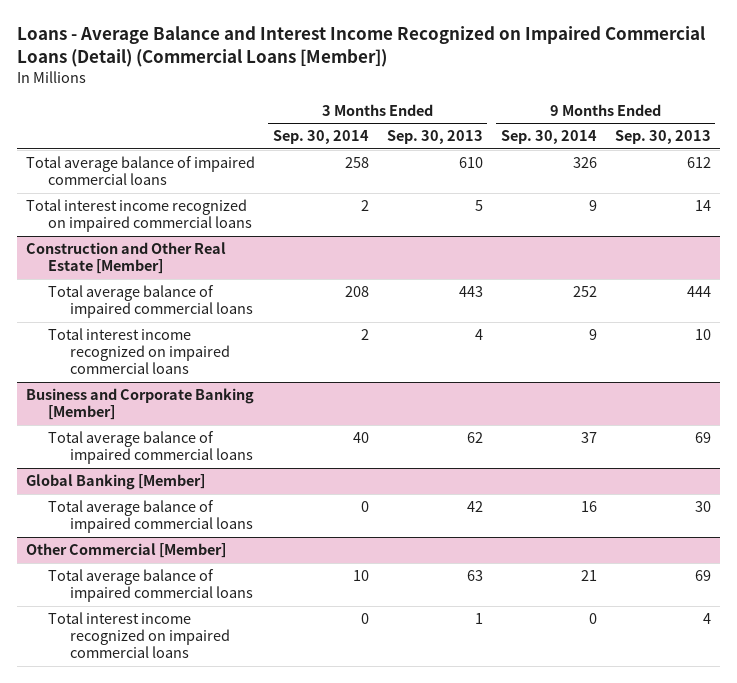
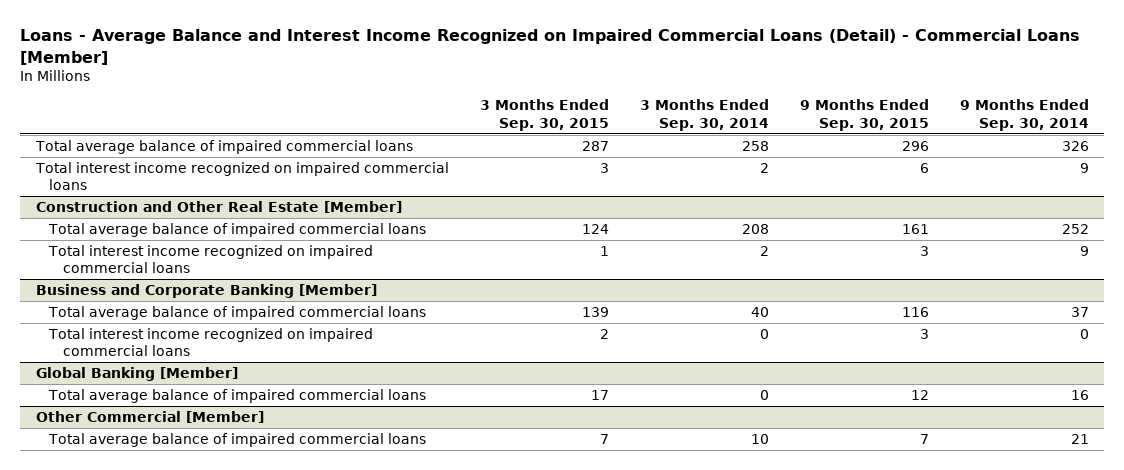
[17,25,706,67] Loans - Average Balance and Interest Income Recognized on Impaired Commercial Loans (Detail) (Commercial Loans [Member]) -> [20,29,1081,65] Loans - Average Balance and Interest Income Recognized on Impaired Commercial Loans (Detail) - Commercial Loans [Member]
[386,130,483,145] Sep. 30, 2013 -> none
[614,130,711,145] Sep. 30, 2013 -> none
none -> [479,99,609,131] 3 Months Ended Sep. 30, 2015
none -> [799,99,929,131] 9 Months Ended Sep. 30, 2015
none -> [48,327,374,357] Total interest income recognized on impaired commercial loans
[47,612,230,659] Total interest income recognized on impaired commercial loans -> none

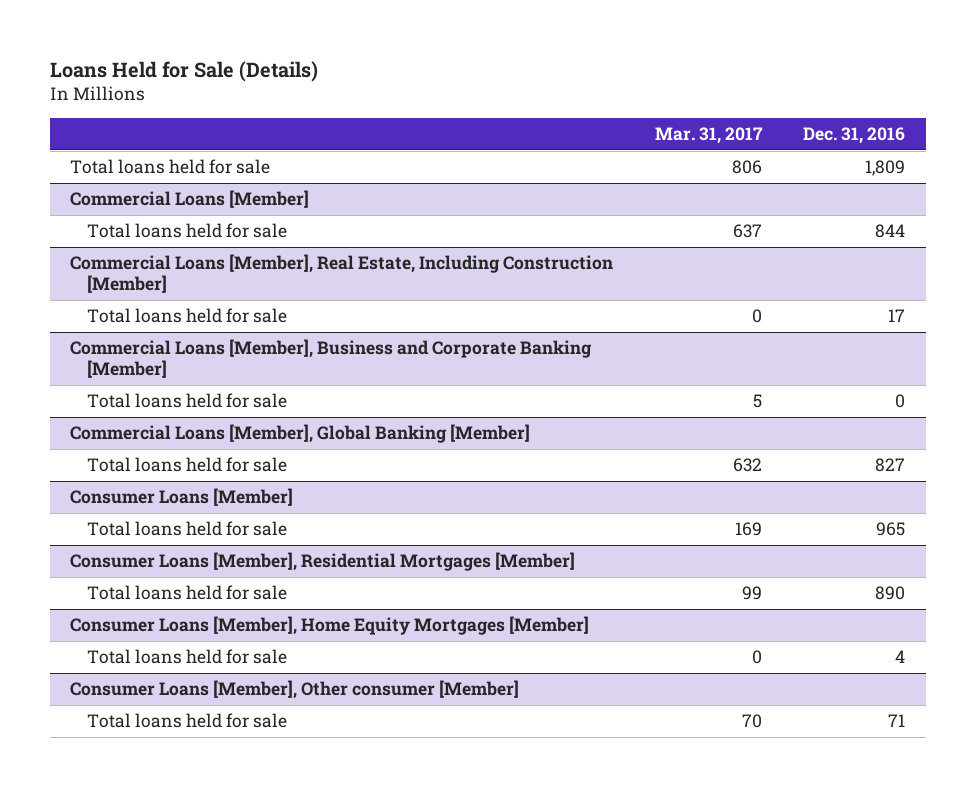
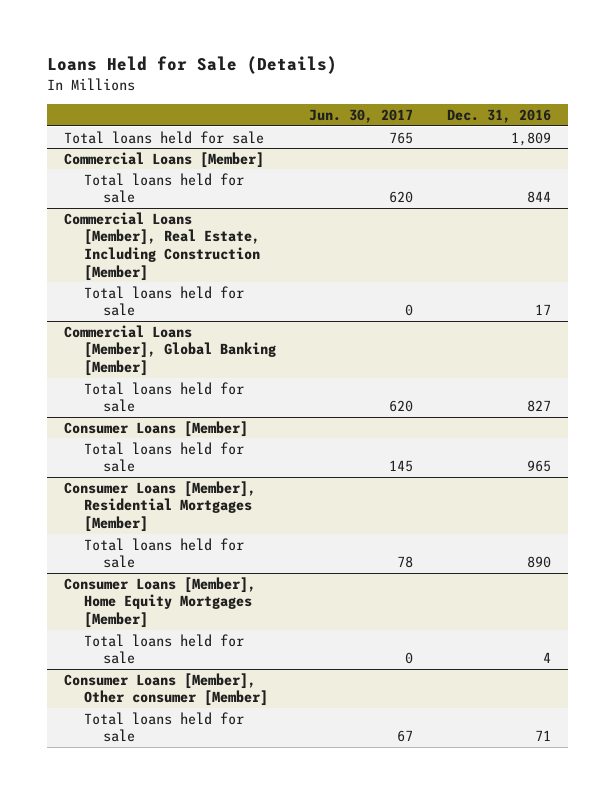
[654,127,763,145] Mar. 31, 2017 -> none
none -> [309,109,414,124] Jun. 30, 2017
[70,339,593,379] Commercial Loans [Member], Business and Corporate Banking [Member] -> none
[86,393,287,409] Total loans held for sale -> none

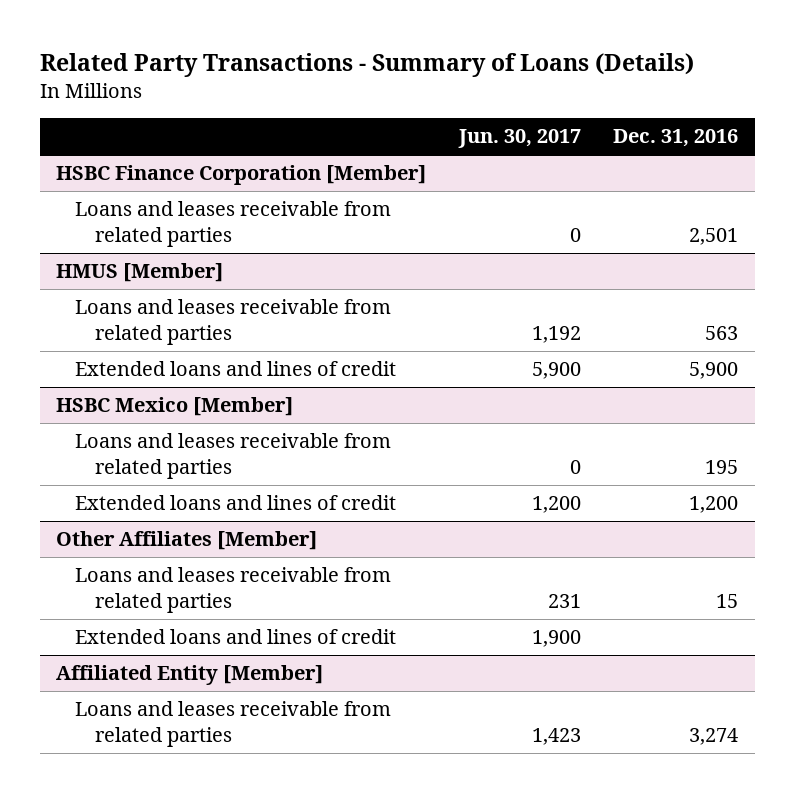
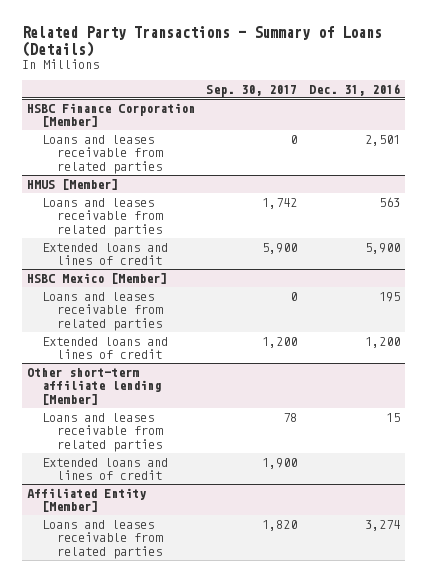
[457,129,581,149] Jun. 30, 2017 -> none
none -> [206,84,298,97] Sep. 30, 2017
[55,531,317,551] Other Affiliates [Member] -> [27,367,162,406] Other short-term affiliate lending [Member]

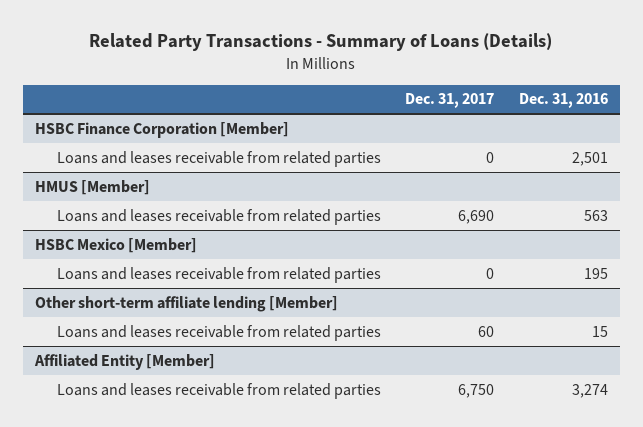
[206,84,298,97] Sep. 30, 2017 -> none
none -> [405,93,495,109] Dec. 31, 2017
[42,242,169,266] Extended loans and lines of credit -> none
[42,336,169,360] Extended loans and lines of credit -> none
[42,457,169,481] Extended loans and lines of credit -> none

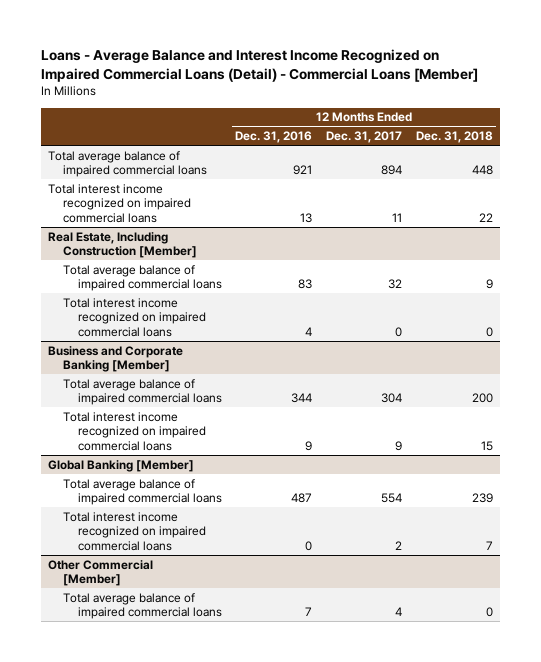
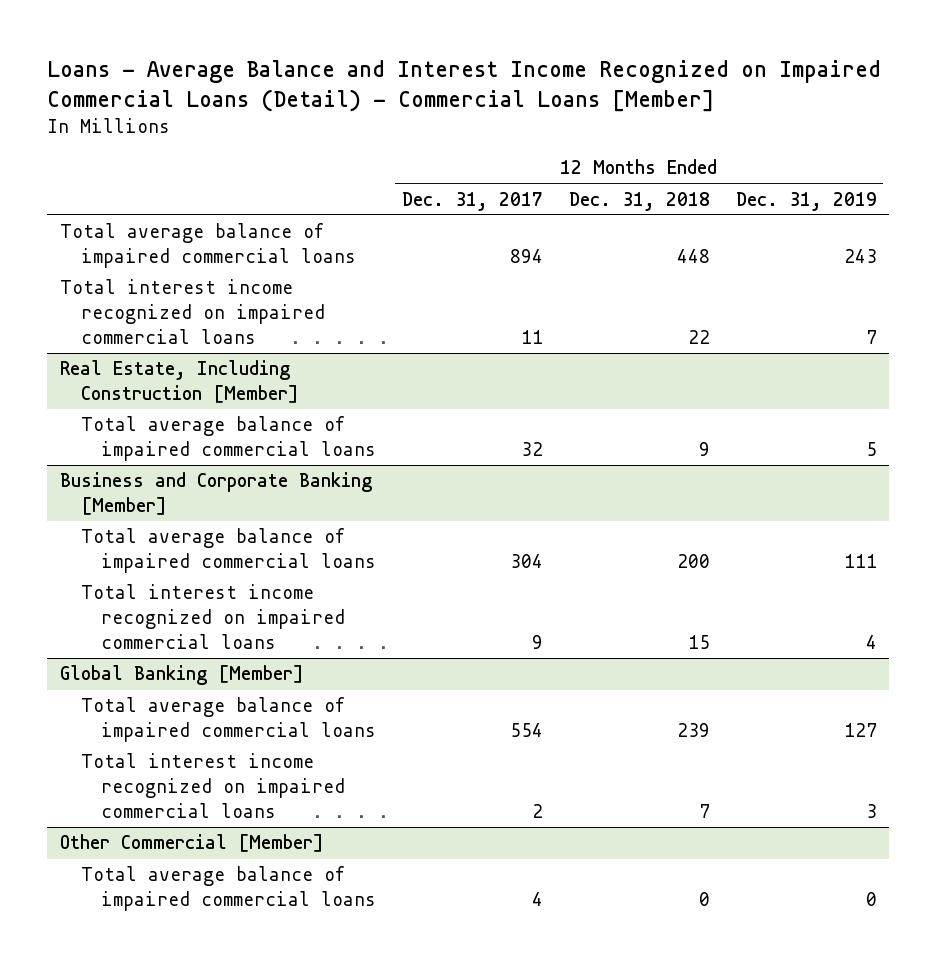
[235,131,313,144] Dec. 31, 2016 -> none
none -> [735,191,877,211] Dec. 31, 2019
[62,297,206,337] Total interest income recognized on impaired commercial loans -> none

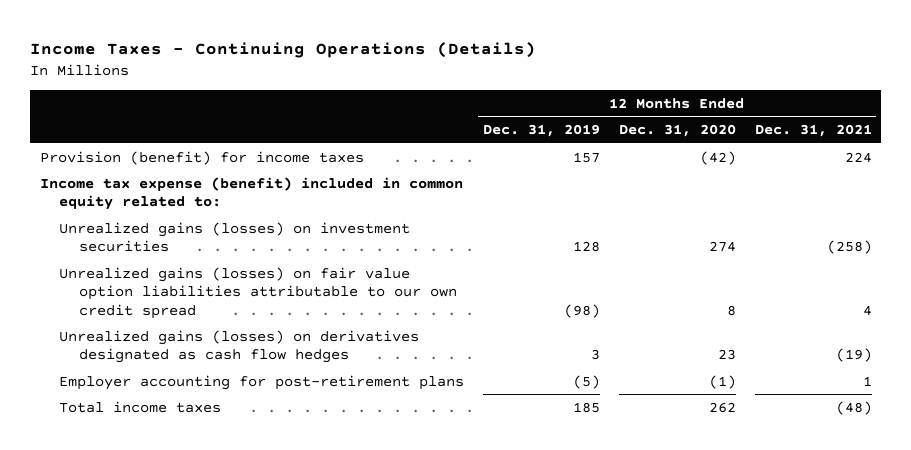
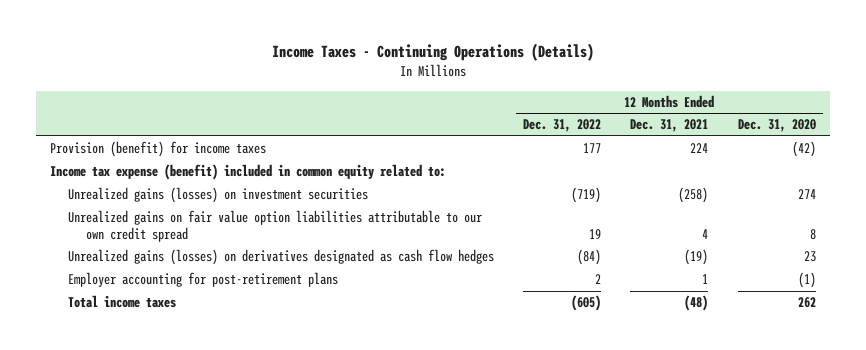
[483,124,601,138] Dec. 31, 2019 -> none
none -> [523,119,602,133] Dec. 31, 2022
[59,266,457,319] Unrealized gains (losses) on fair value option liabilities attributable to our own credit spread -> [68,210,483,243] Unrealized gains on fair value option liabilities attributable to our own credit spread

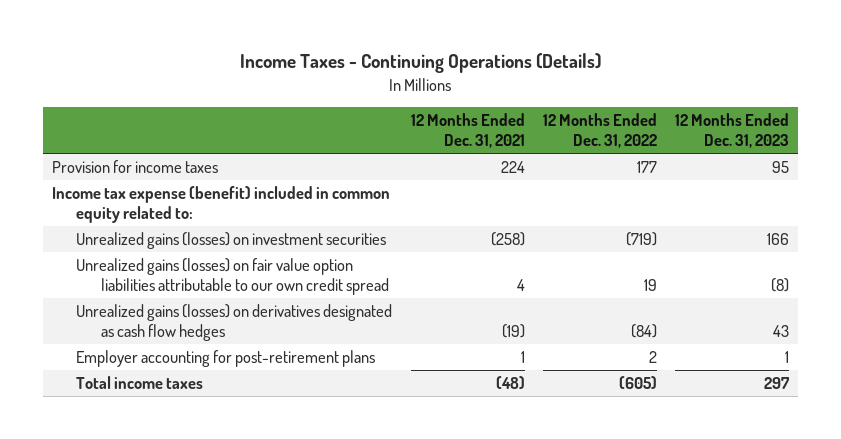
[737,119,816,133] Dec. 31, 2020 -> none
none -> [674,112,789,149] 12 Months Ended Dec. 31, 2023
[50,141,267,158] Provision (benefit) for income taxes -> [52,159,219,173] Provision for income taxes
[68,210,483,243] Unrealized gains on fair value option liabilities attributable to our own credit spread -> [76,257,389,296] Unrealized gains (losses) on fair value option liabilities attributable to our own credit spread

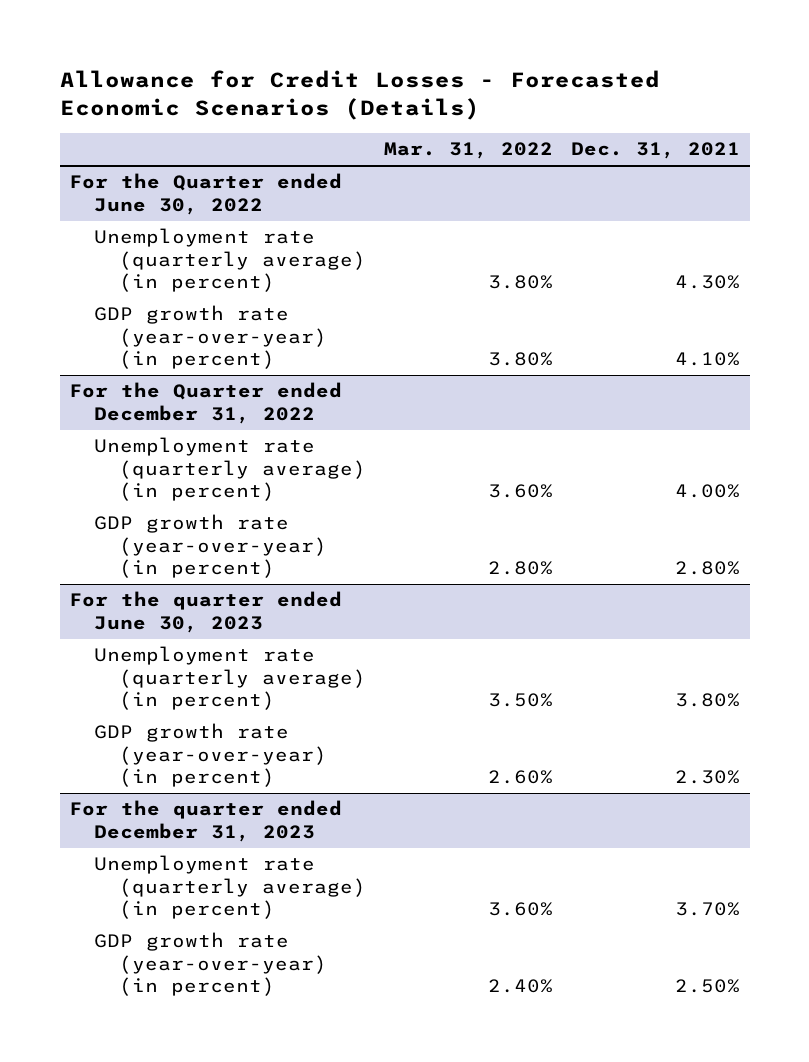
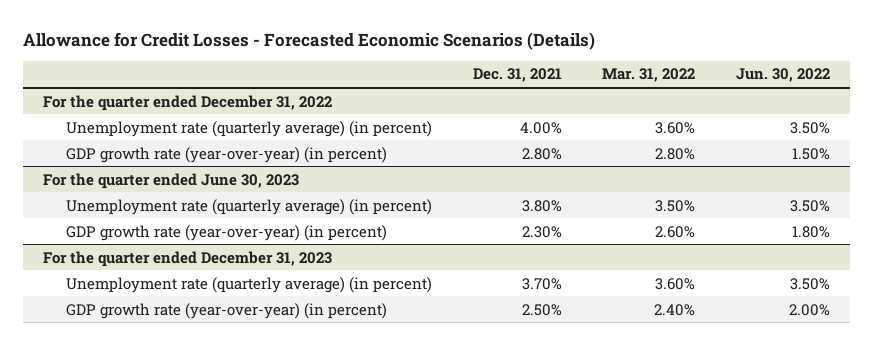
none -> [735,68,830,83] Jun. 30, 2022
[68,173,342,215] For the Quarter ended June 30, 2022 -> none
[94,228,367,293] Unemployment rate (quarterly average) (in percent) -> none
[94,305,328,370] GDP growth rate (year-over-year) (in percent) -> none
[68,382,342,424] For the Quarter ended December 31, 2022 -> [42,94,332,111] For the quarter ended December 31, 2022

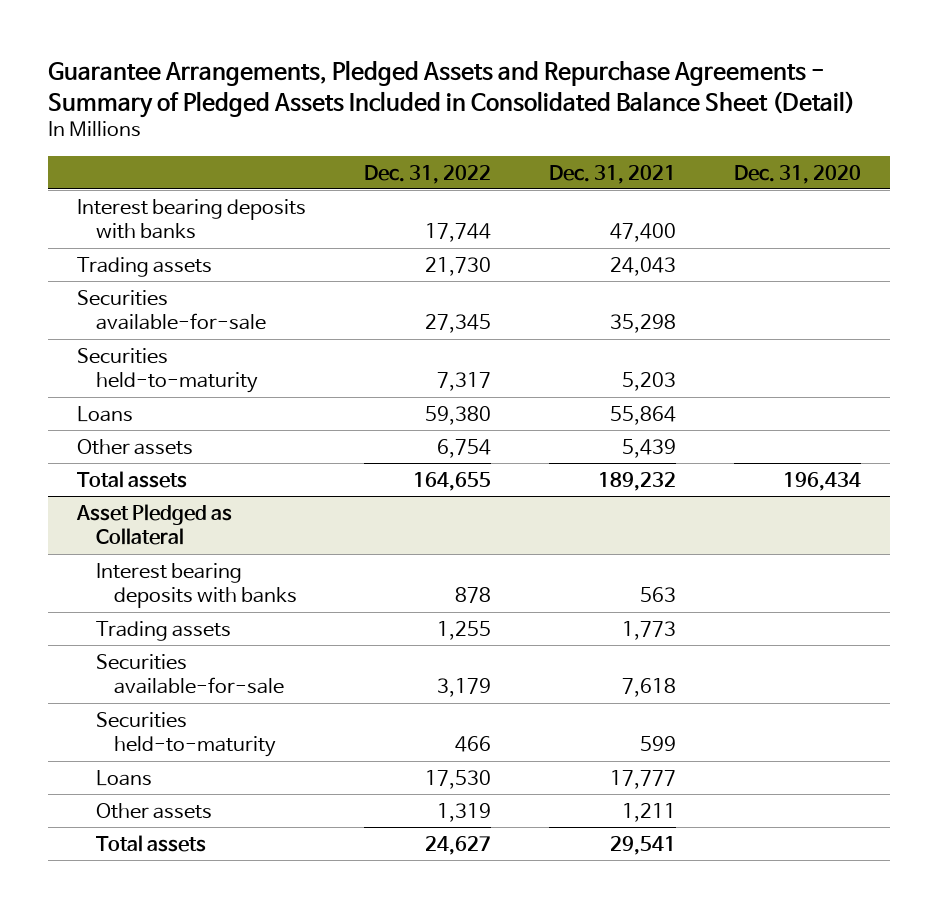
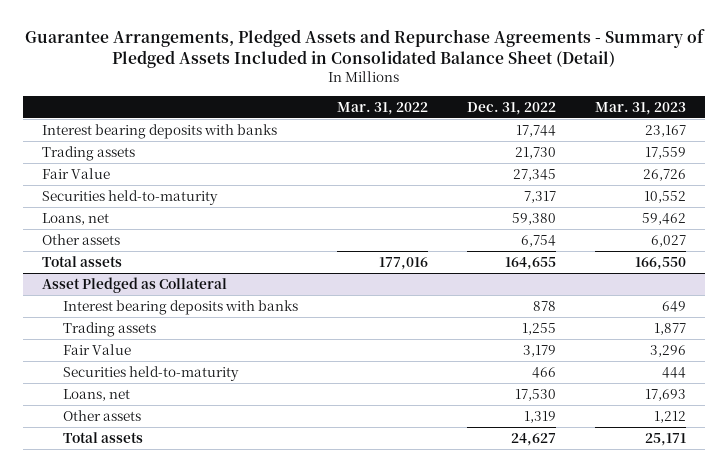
[548,164,676,184] Dec. 31, 2021 -> none
[733,164,861,184] Dec. 31, 2020 -> none
none -> [337,101,429,115] Mar. 31, 2022
none -> [594,101,686,115] Mar. 31, 2023
[77,289,266,331] Securities available-for-sale -> [42,167,111,179] Fair Value
[77,405,134,422] Loans -> [42,212,110,225] Loans, net
[95,653,285,695] Securities available-for-sale -> [63,343,132,355] Fair Value
[95,769,152,786] Loans -> [63,388,131,401] Loans, net

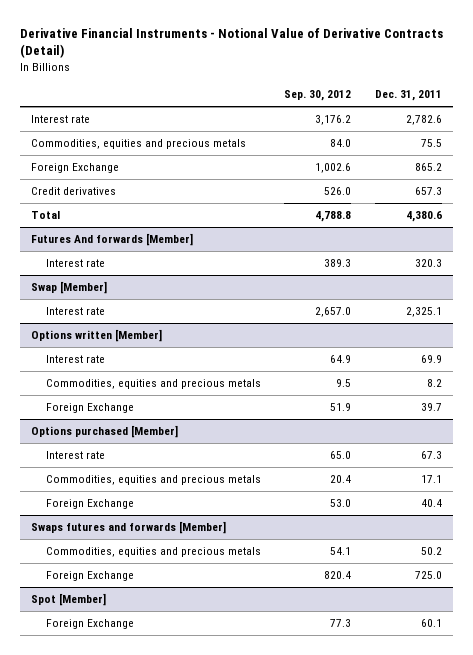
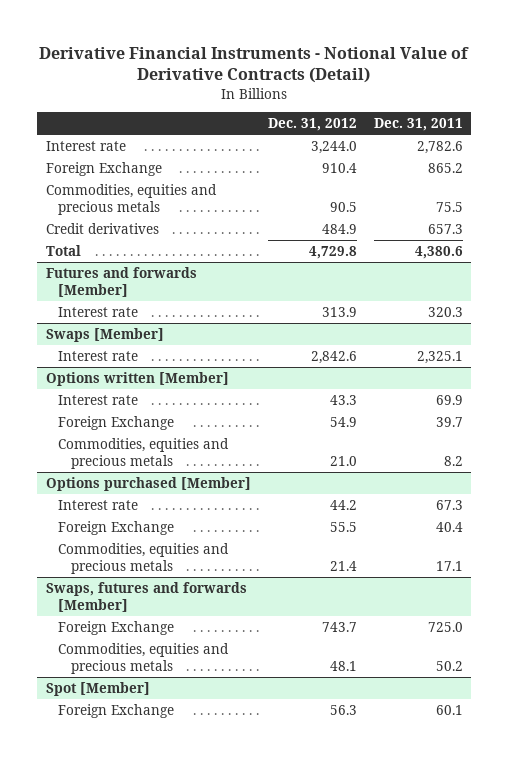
[284,90,352,102] Sep. 30, 2012 -> none
none -> [267,118,357,132] Dec. 31, 2012
[31,138,247,149] Commodities, equities and precious metals -> [45,183,217,215] Commodities, equities and precious metals
[31,232,194,246] Futures And forwards [Member] -> [45,266,197,297] Futures and forwards [Member]
[31,280,108,294] Swap [Member] -> [45,327,164,342] Swaps [Member]
[46,378,262,389] Commodities, equities and precious metals -> [58,437,230,469] Commodities, equities and precious metals
[46,546,262,557] Commodities, equities and precious metals -> none
[46,474,262,485] Commodities, equities and precious metals -> [58,542,230,574] Commodities, equities and precious metals
[31,520,227,534] Swaps futures and forwards [Member] -> [45,581,247,612] Swaps, futures and forwards [Member]
none -> [58,642,230,674] Commodities, equities and precious metals

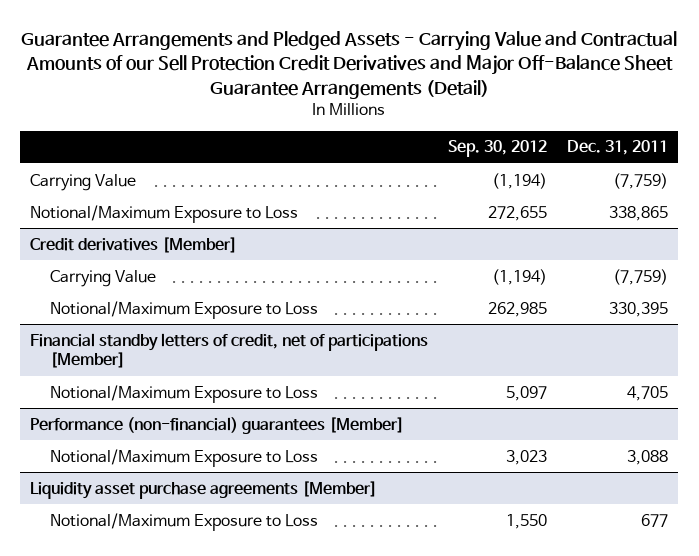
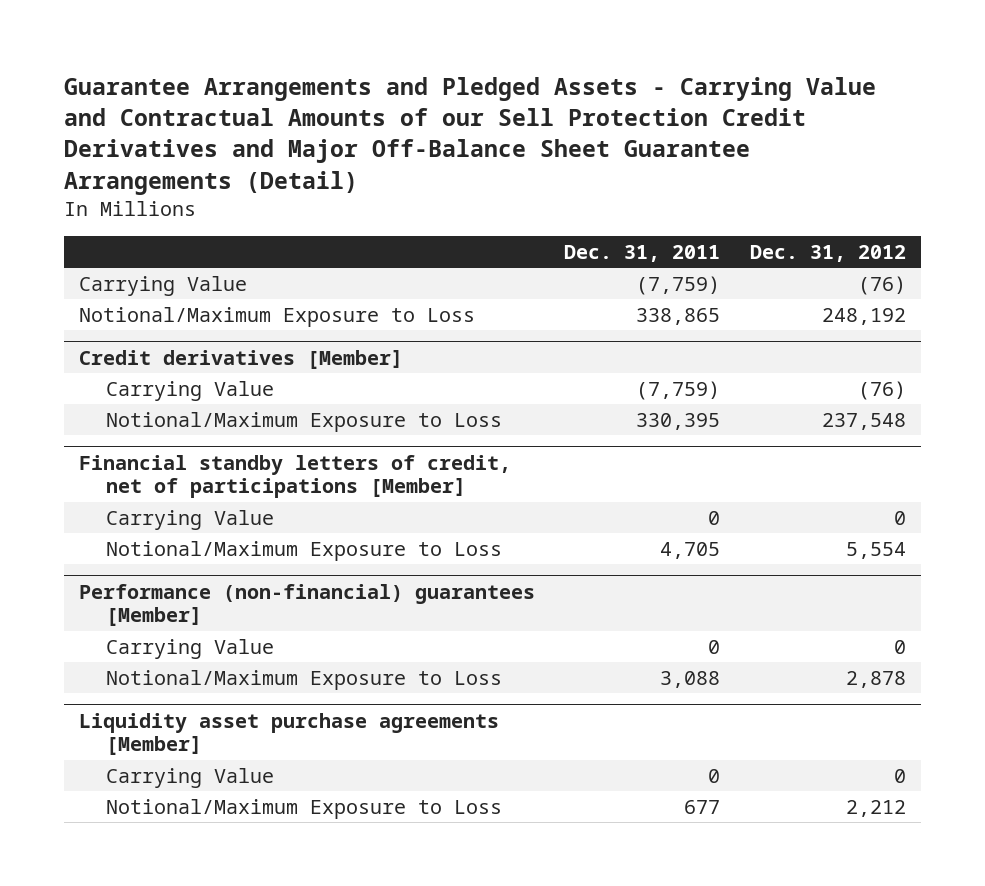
[448,140,548,158] Sep. 30, 2012 -> none
none -> [750,244,907,262] Dec. 31, 2012
none -> [106,509,275,530] Carrying Value
none -> [106,638,275,659] Carrying Value
none -> [106,767,275,788] Carrying Value

